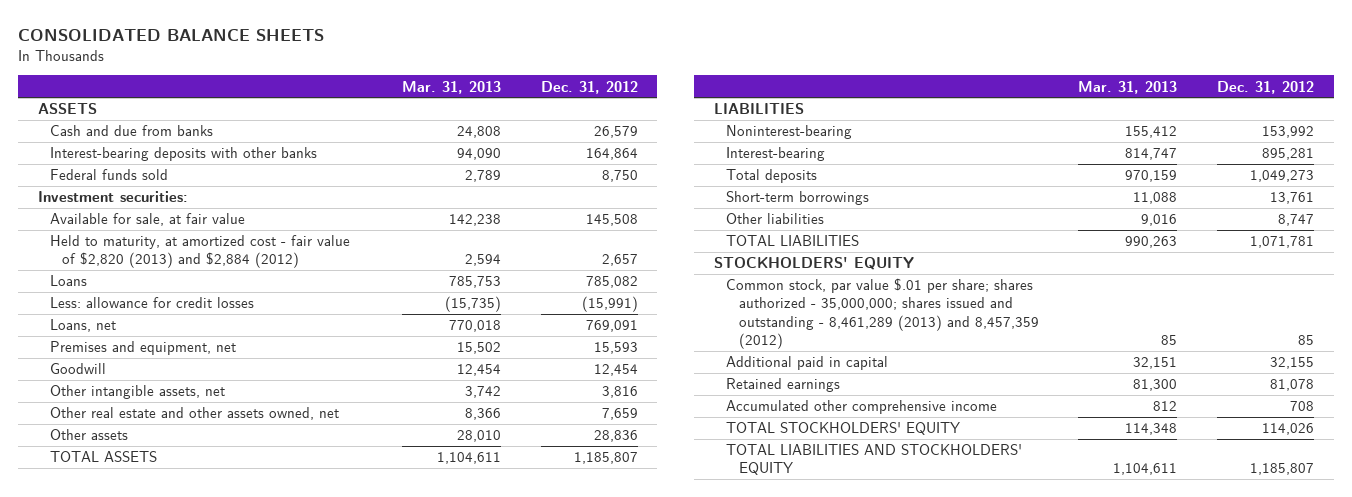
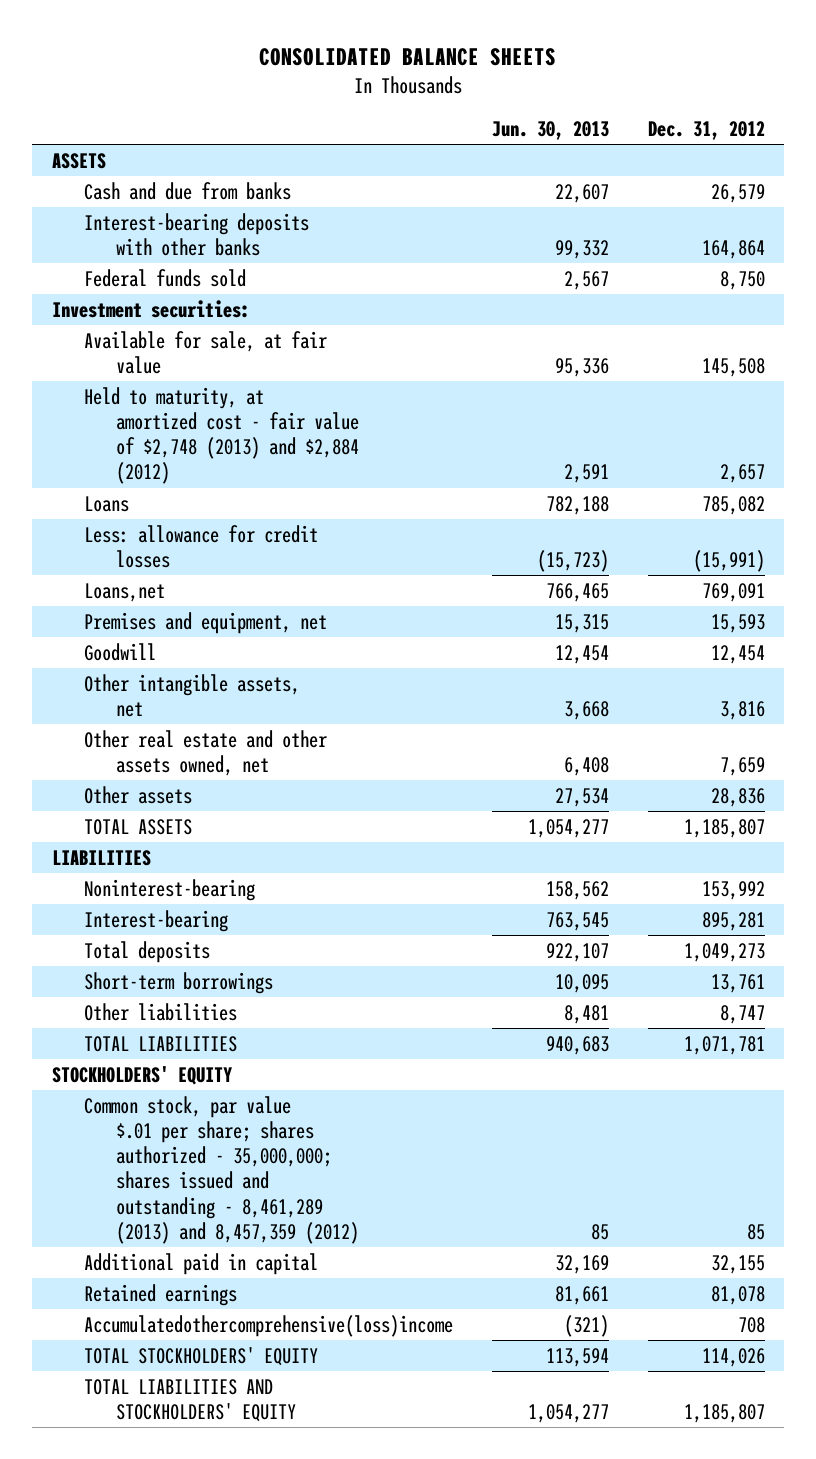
[401,80,501,94] Mar. 31, 2013 -> none
none -> [491,121,609,141] Jun. 30, 2013
[49,235,350,269] Held to maturity, at amortized cost - fair value of $2,820 (2013) and $2,884 (2012) -> [84,386,360,485] Held to maturity, at amortized cost - fair value of $2,748 (2013) and $2,884 (2012)
[49,319,116,333] Loans, net -> [84,582,166,602] Loans,net
[726,400,998,415] Accumulated other comprehensive income -> [84,1314,454,1337] Accumulatedothercomprehensive(loss)income

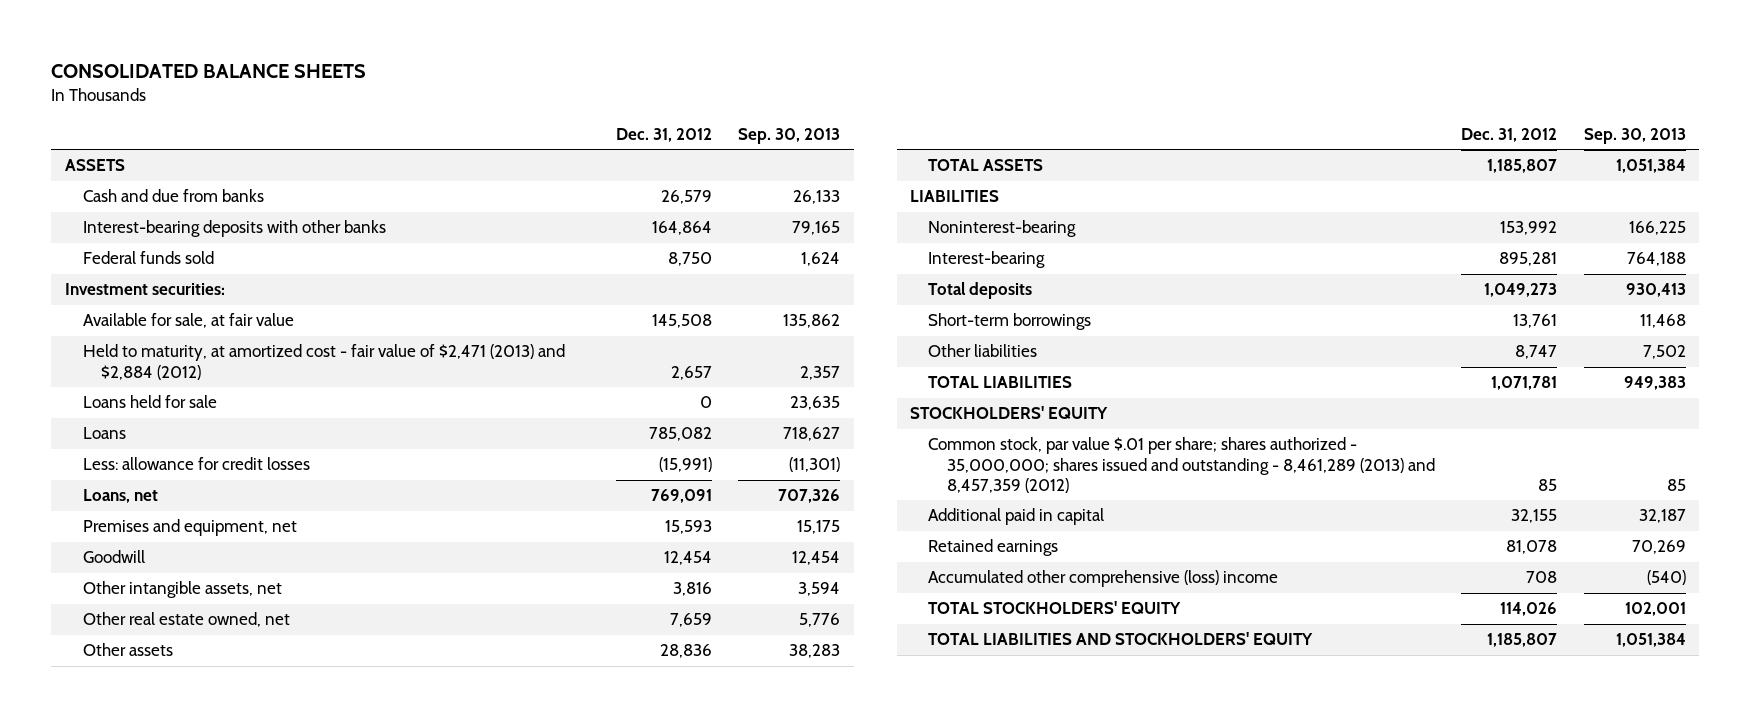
[491,121,609,141] Jun. 30, 2013 -> none
none -> [738,127,841,144] Sep. 30, 2013
[84,386,360,485] Held to maturity, at amortized cost - fair value of $2,748 (2013) and $2,884 (2012) -> [83,344,566,380] Held to maturity, at amortized cost - fair value of $2,471 (2013) and $2,884 (2012)
none -> [83,395,218,409] Loans held for sale
[84,582,166,602] Loans,net -> [83,489,159,504] Loans, net
[84,729,328,776] Other real estate and other assets owned, net -> [83,612,291,628] Other real estate owned, net
[84,1314,454,1337] Accumulatedothercomprehensive(loss)income -> [928,570,1279,588] Accumulated other comprehensive (loss) income

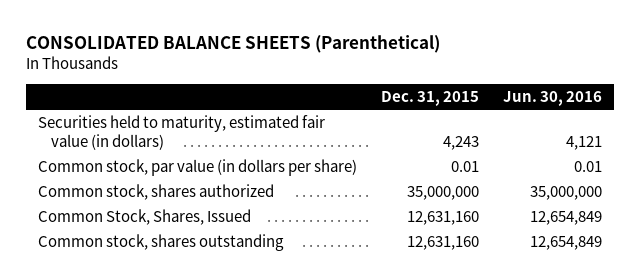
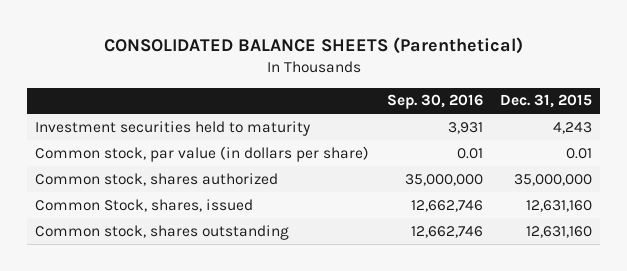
[502,91,602,107] Jun. 30, 2016 -> none
none -> [386,94,483,110] Sep. 30, 2016
[37,115,325,150] Securities held to maturity, estimated fair value (in dollars) -> [35,120,311,136] Investment securities held to maturity
[37,209,251,226] Common Stock, Shares, Issued -> [35,198,254,212] Common Stock, shares, issued

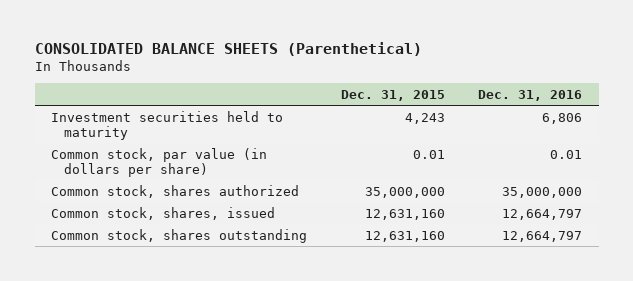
[386,94,483,110] Sep. 30, 2016 -> none
none -> [478,90,583,102] Dec. 31, 2016
[35,198,254,212] Common Stock, shares, issued -> [51,206,276,220] Common stock, shares, issued

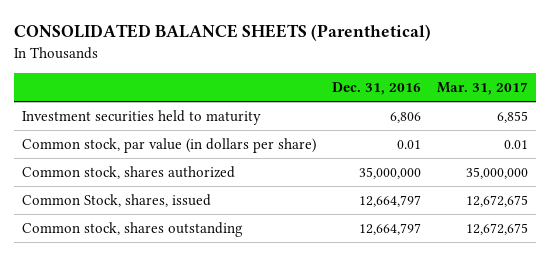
[340,90,445,102] Dec. 31, 2015 -> none
none -> [436,81,528,95] Mar. 31, 2017
[51,206,276,220] Common stock, shares, issued -> [21,194,211,208] Common Stock, shares, issued

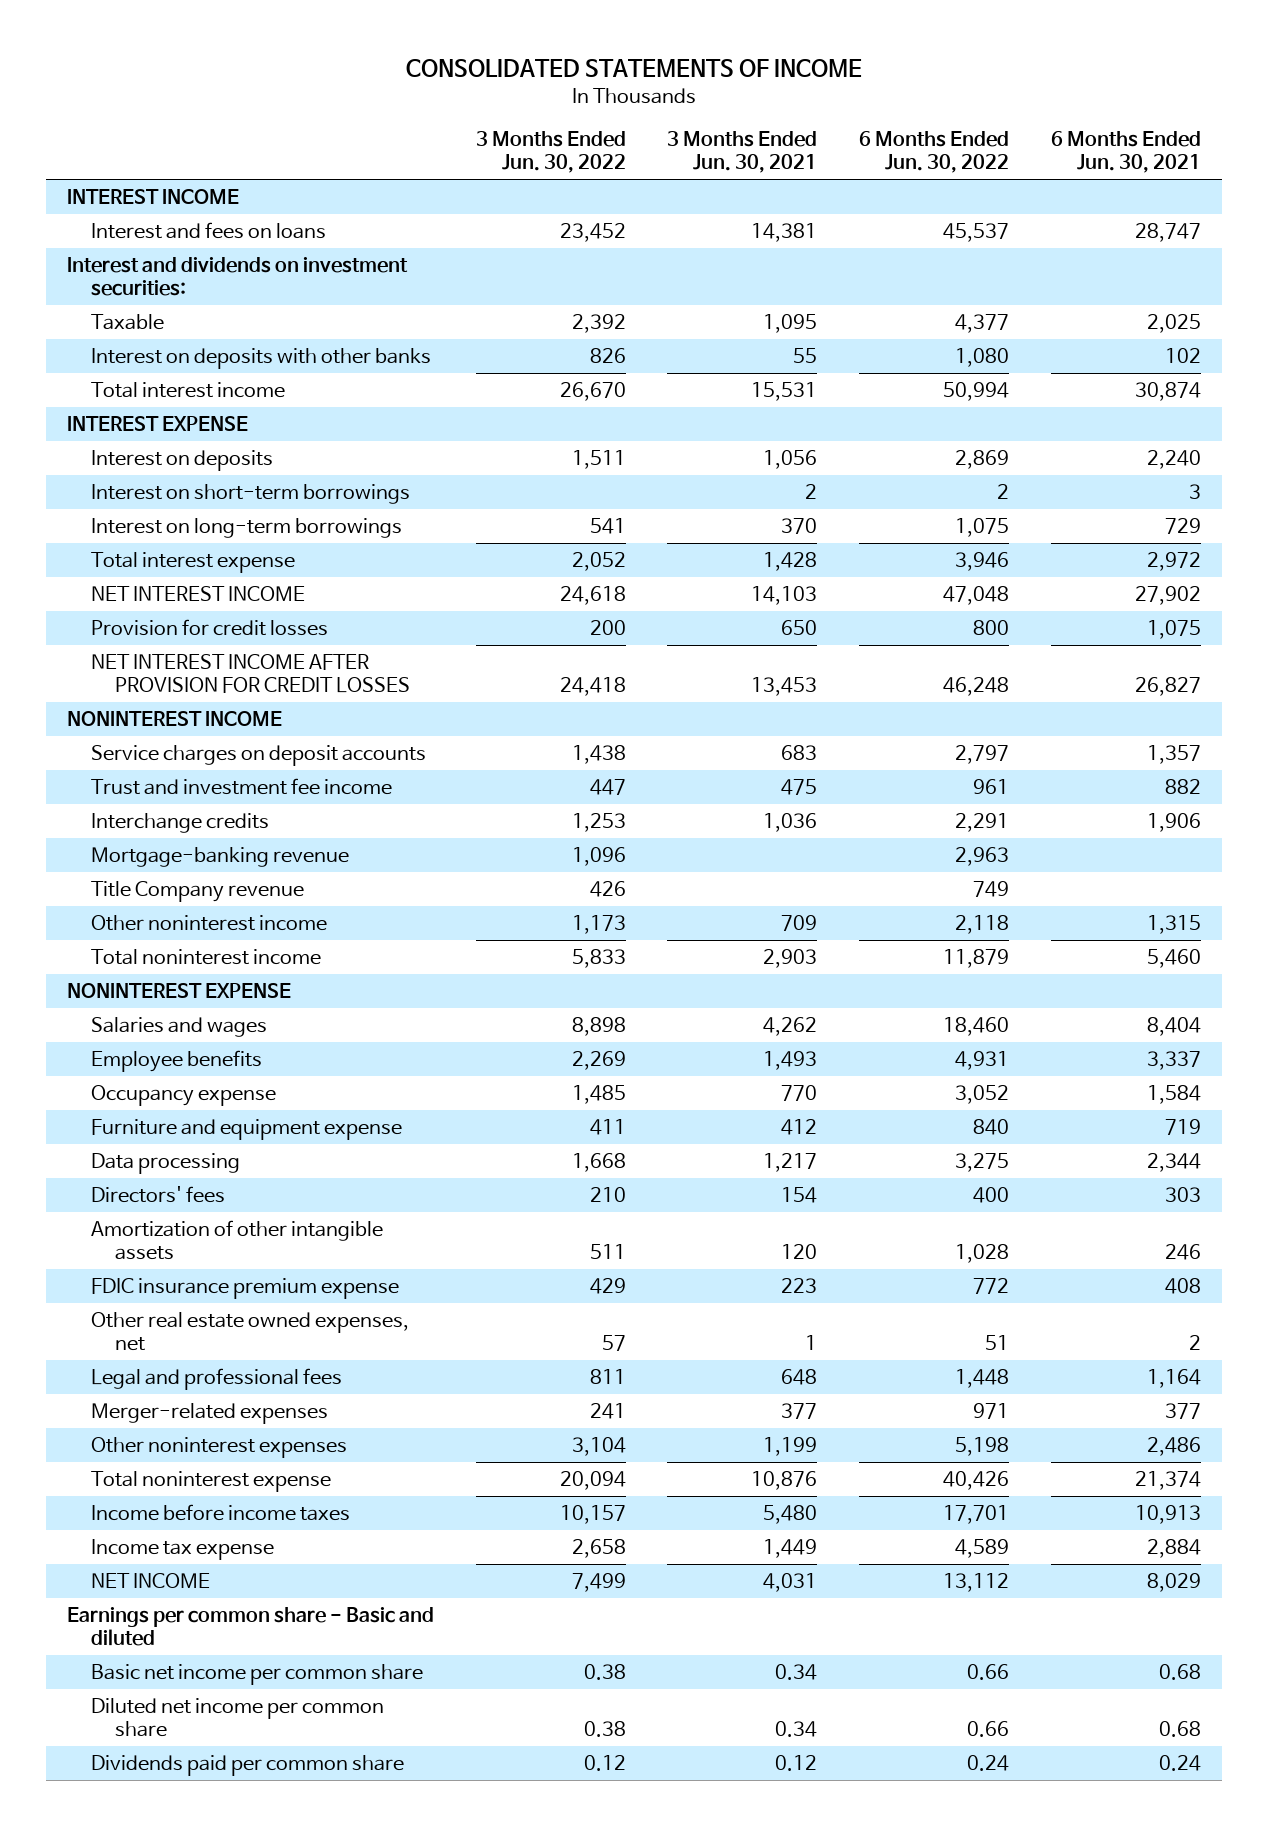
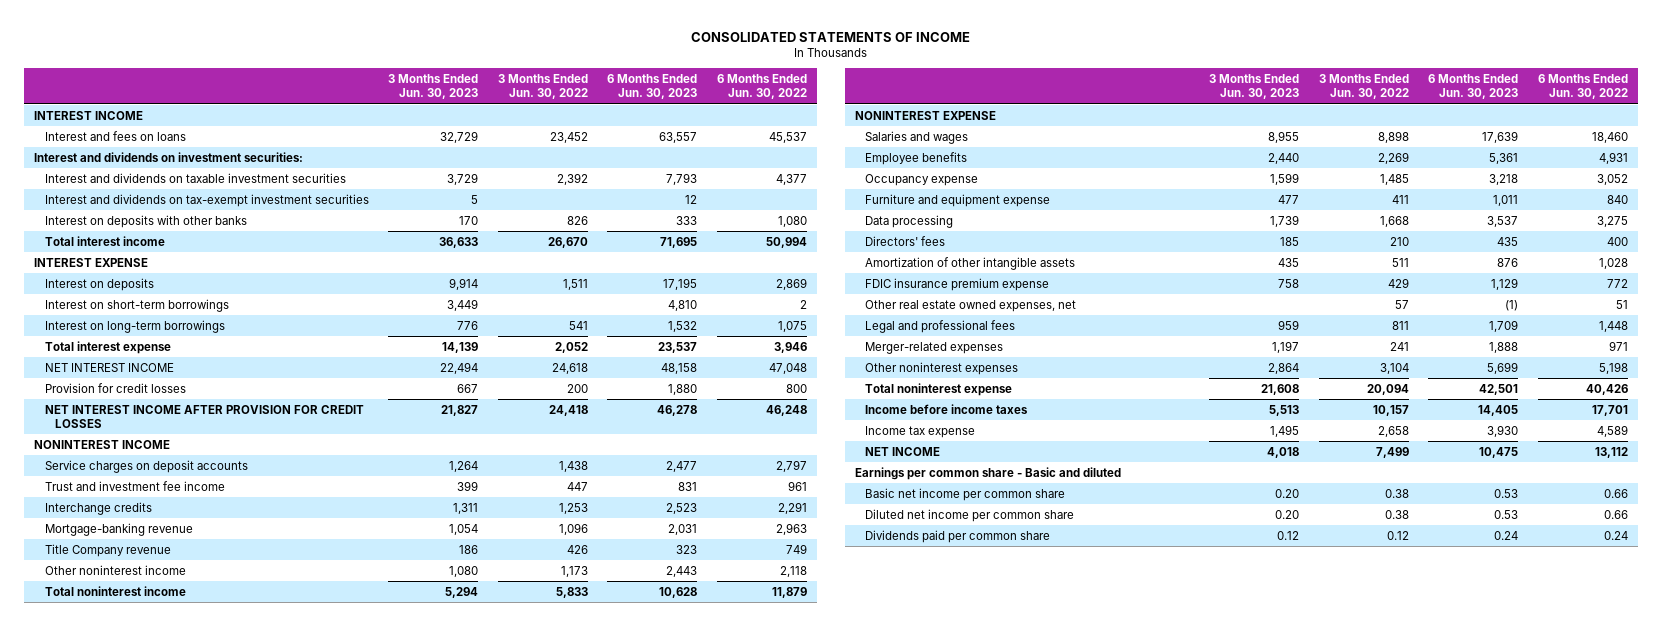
[667,131,818,174] 3 Months Ended Jun. 30, 2021 -> none
[1051,131,1202,174] 6 Months Ended Jun. 30, 2021 -> none
none -> [388,73,479,100] 3 Months Ended Jun. 30, 2023
none -> [607,73,698,100] 6 Months Ended Jun. 30, 2023
[91,313,165,330] Taxable -> [44,172,346,183] Interest and dividends on taxable investment securities
none -> [44,193,369,207] Interest and dividends on tax-exempt investment securities

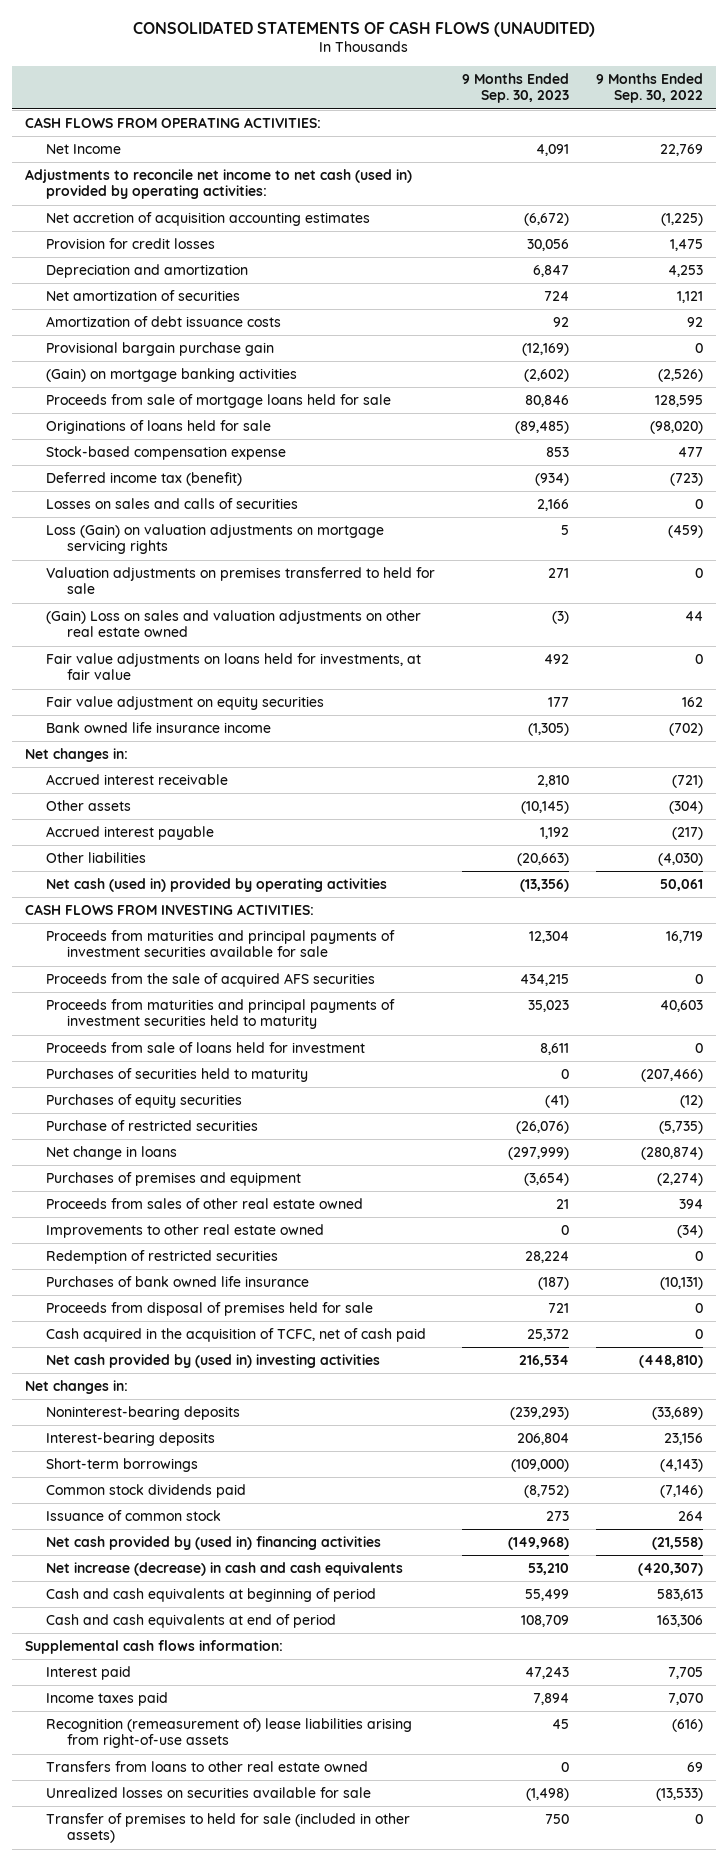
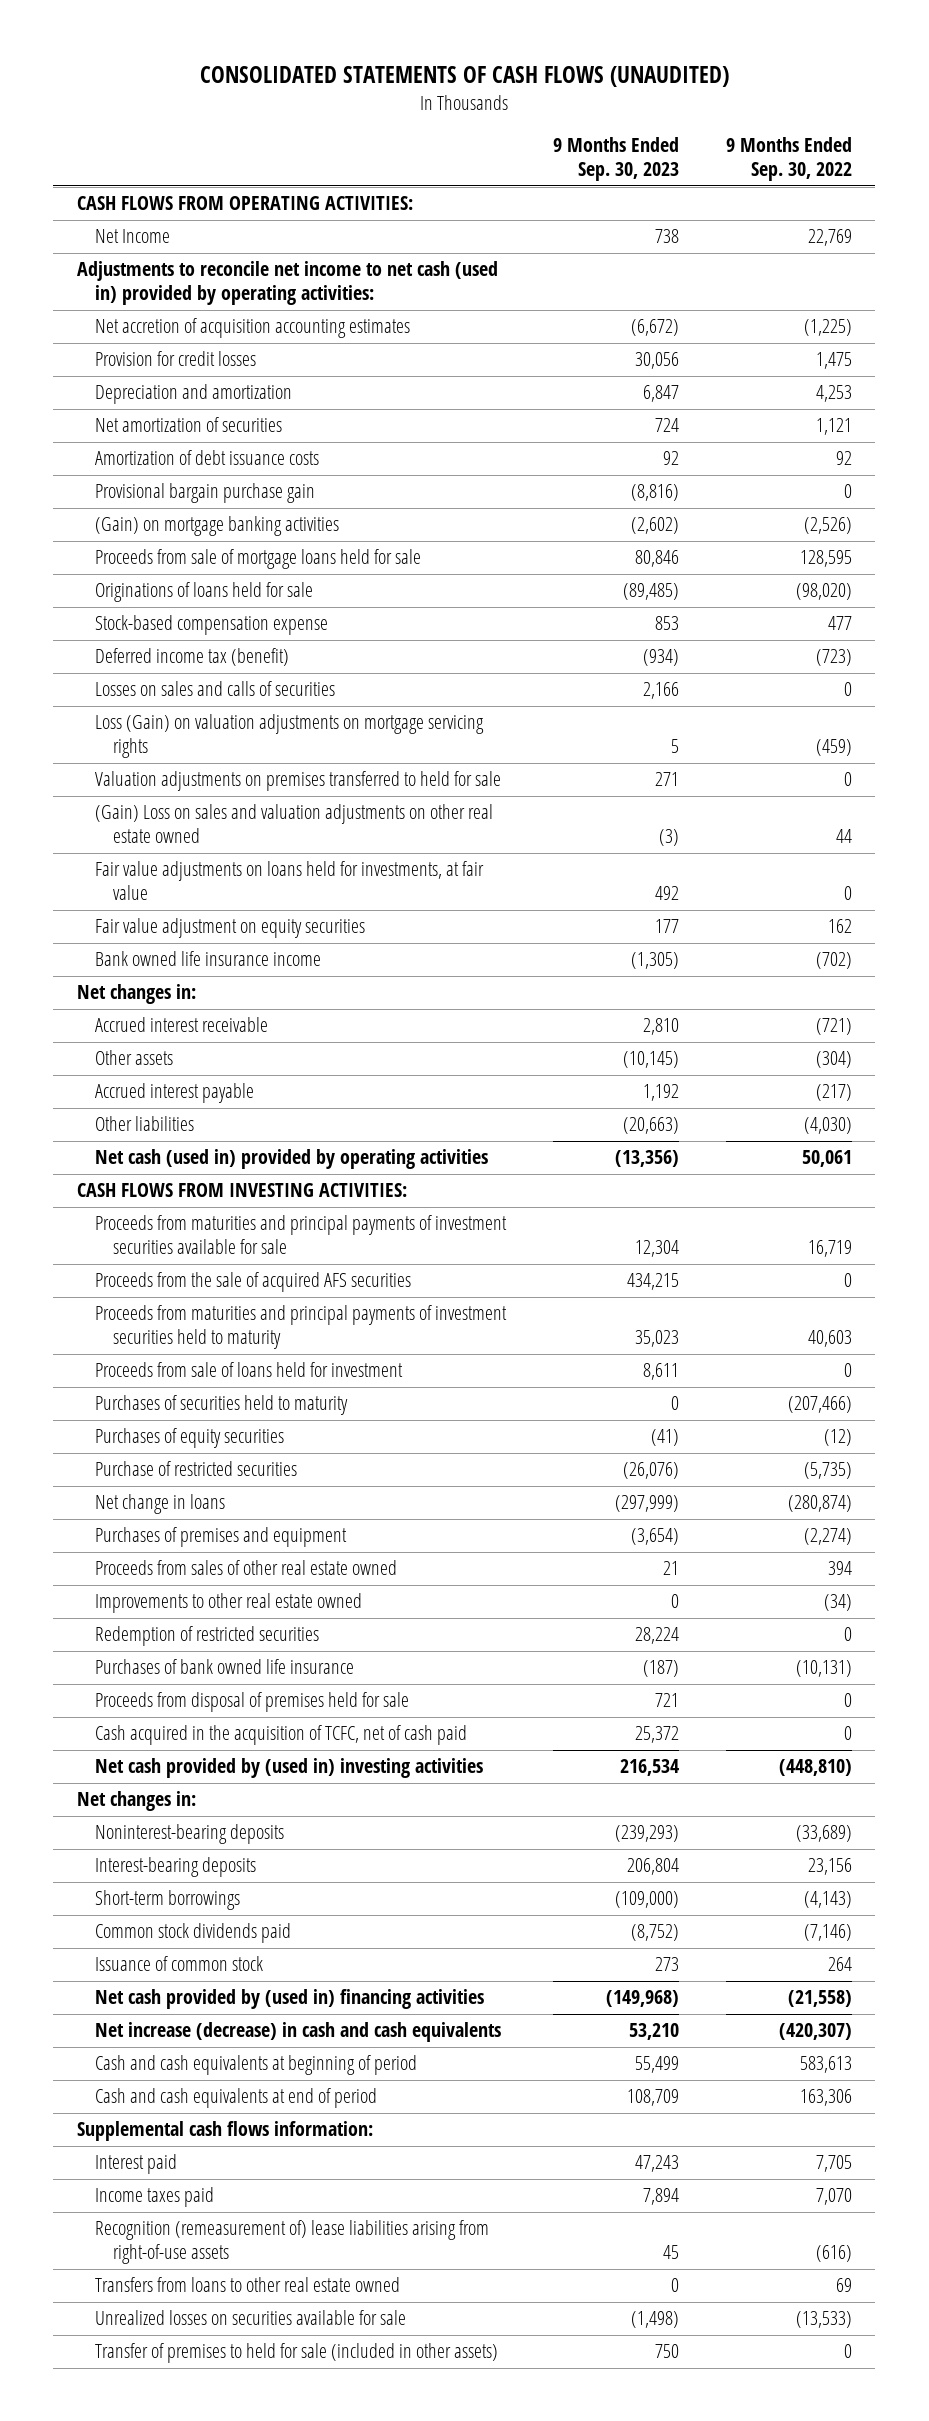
[535,144,569,157] 4,091 -> [654,229,679,244] 738
[521,343,569,357] (12,169) -> [630,484,679,502] (8,816)

